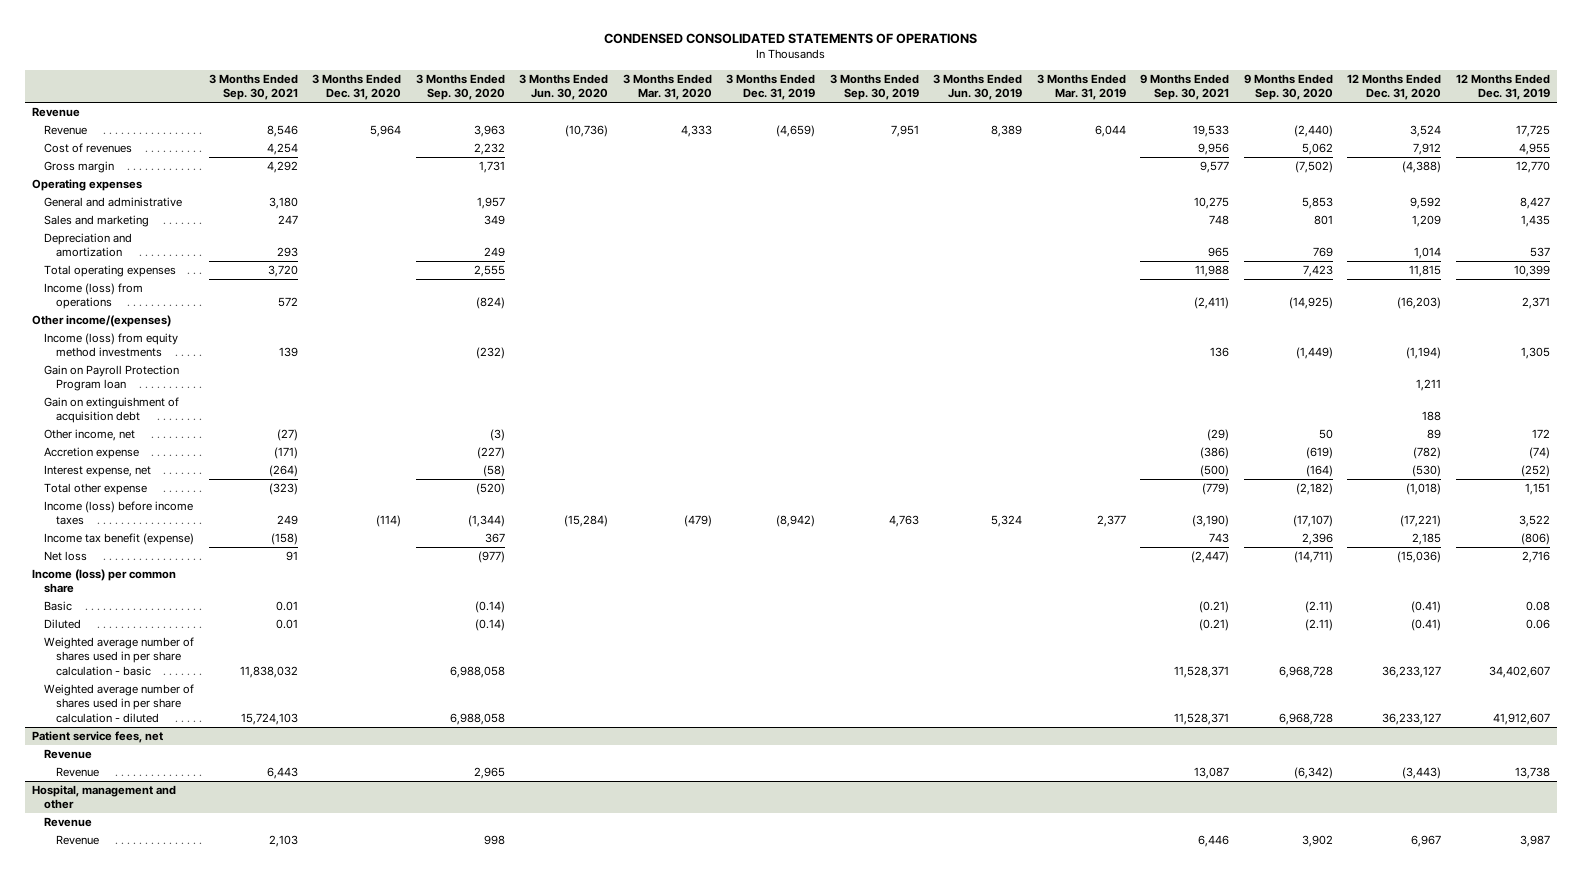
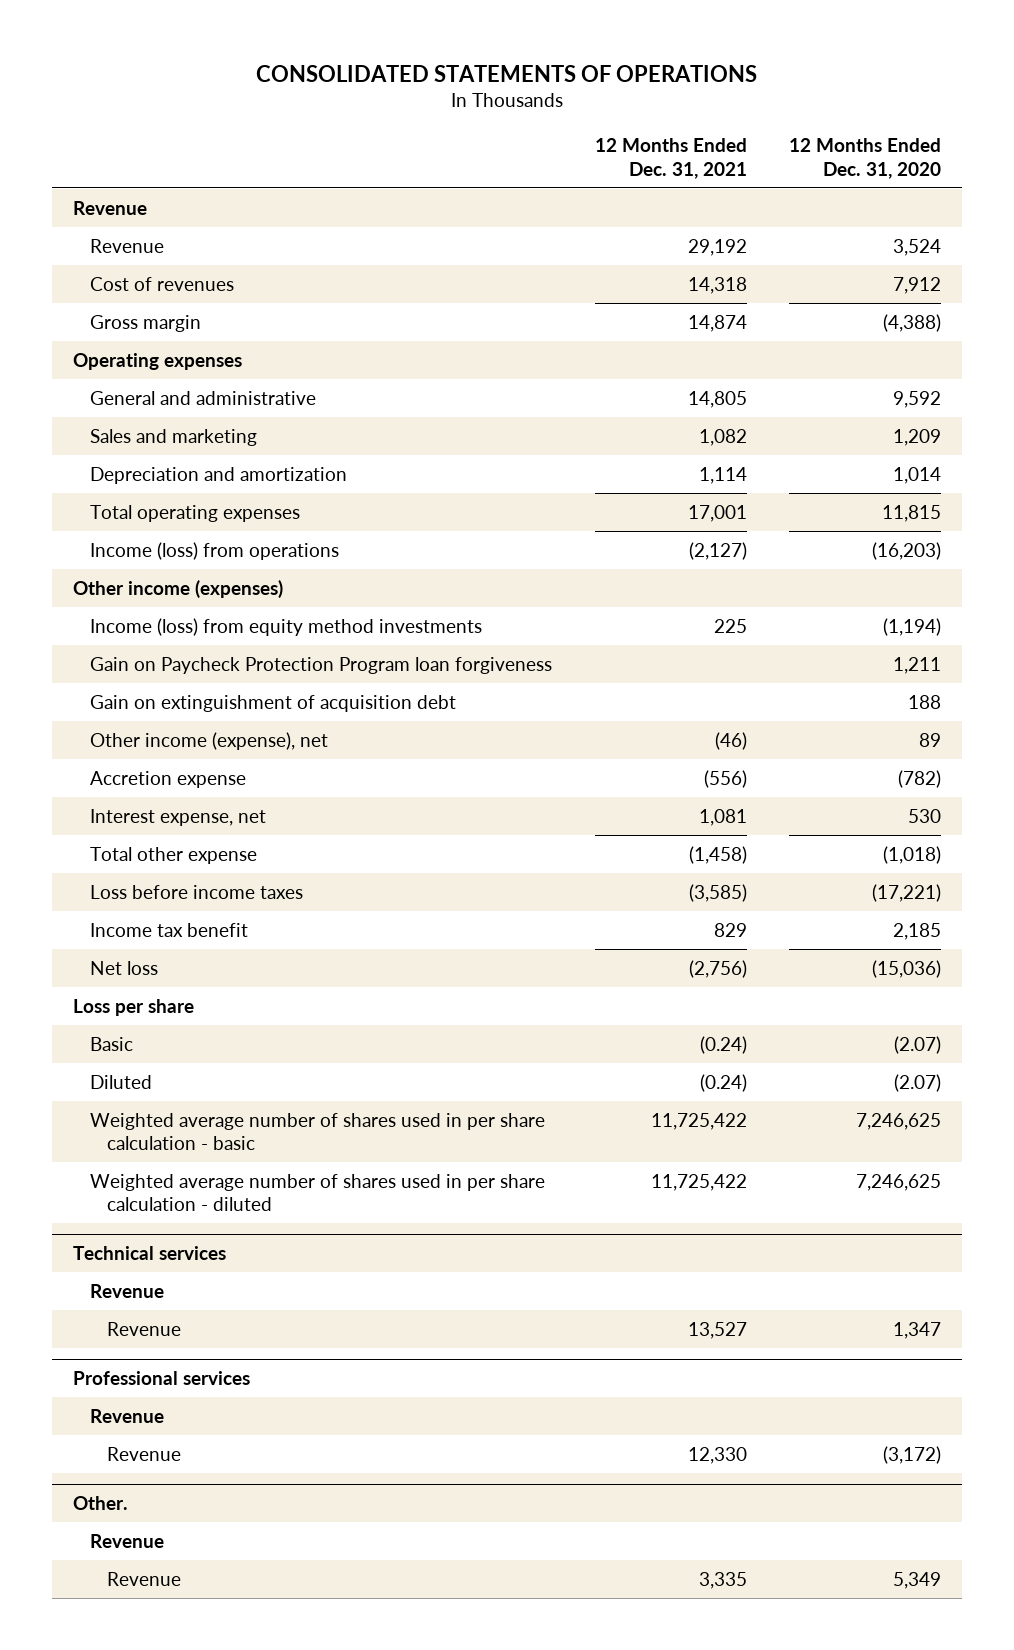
[604,32,978,44] CONDENSED CONSOLIDATED STATEMENTS OF OPERATIONS -> [256,64,758,82] CONSOLIDATED STATEMENTS OF OPERATIONS
[208,73,298,101] 3 Months Ended Sep. 30, 2021 -> none
[312,73,402,101] 3 Months Ended Dec. 31, 2020 -> none
[415,73,505,101] 3 Months Ended Sep. 30, 2020 -> none
[519,73,609,101] 3 Months Ended Jun. 30, 2020 -> none
[622,73,712,101] 3 Months Ended Mar. 31, 2020 -> none
[726,73,816,101] 3 Months Ended Dec. 31, 2019 -> none
[829,73,919,101] 3 Months Ended Sep. 30, 2019 -> none
[933,73,1023,101] 3 Months Ended Jun. 30, 2019 -> none
[1036,73,1126,101] 3 Months Ended Mar. 31, 2019 -> none
[1140,73,1230,101] 9 Months Ended Sep. 30, 2021 -> none
[1243,73,1333,101] 9 Months Ended Sep. 30, 2020 -> none
[1455,73,1550,101] 12 Months Ended Dec. 31, 2019 -> none
none -> [594,138,747,179] 12 Months Ended Dec. 31, 2021
[32,315,172,328] Other income/(expenses) -> [72,579,283,598] Other income (expenses)
[44,365,180,392] Gain on Payroll Protection Program loan -> [89,656,552,674] Gain on Paycheck Protection Program loan forgiveness
[44,429,136,442] Other income, net -> [89,731,328,750] Other income (expense), net
[1412,465,1442,478] (530) -> [908,808,942,823] 530
[44,501,194,526] Income (loss) before income taxes -> [89,884,303,899] Loss before income taxes
[44,533,195,546] Income tax benefit (expense) -> [89,922,248,937] Income tax benefit
[32,731,164,744] Patient service fees, net -> none
[32,569,177,594] Income (loss) per common share -> [72,998,194,1016] Loss per share
[1411,601,1442,614] (0.41) -> [894,1035,942,1054] (2.07)
[1411,619,1442,632] (0.41) -> [894,1073,942,1092] (2.07)
[1382,665,1442,678] 36,233,127 -> [856,1112,942,1130] 7,246,625
[1382,712,1442,725] 36,233,127 -> [856,1173,942,1191] 7,246,625
none -> [72,1246,226,1261] Technical services
[32,785,177,810] Hospital, management and other -> none
[1402,767,1442,780] (3,443) -> [893,1321,942,1339] 1,347
none -> [72,1371,250,1386] Professional services
[1411,835,1442,848] 6,967 -> [883,1445,942,1464] (3,172)
none -> [72,1496,128,1511] Other.
none -> [89,1533,164,1548] Revenue
none -> [106,1571,181,1586] Revenue

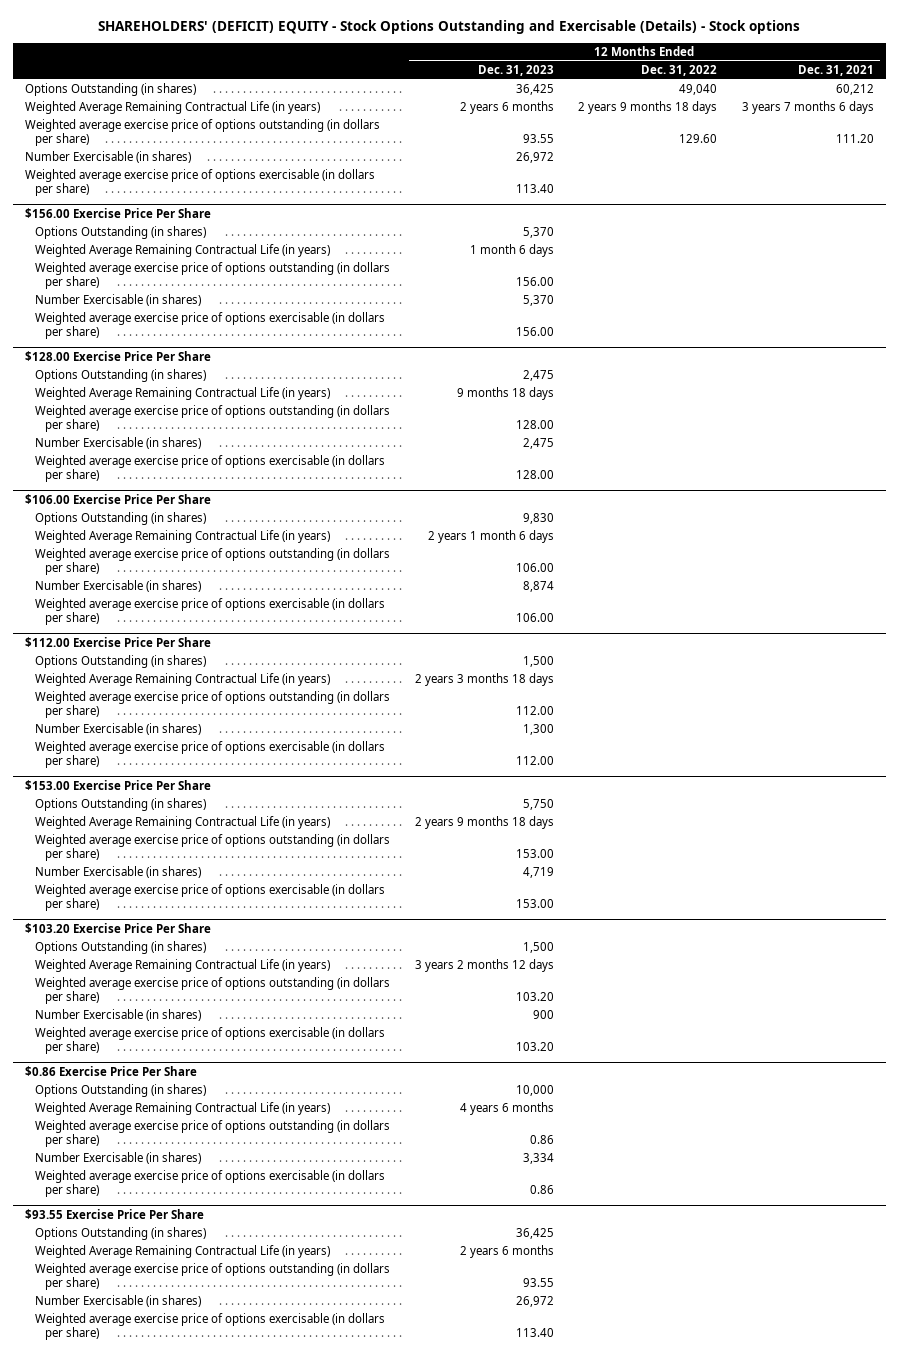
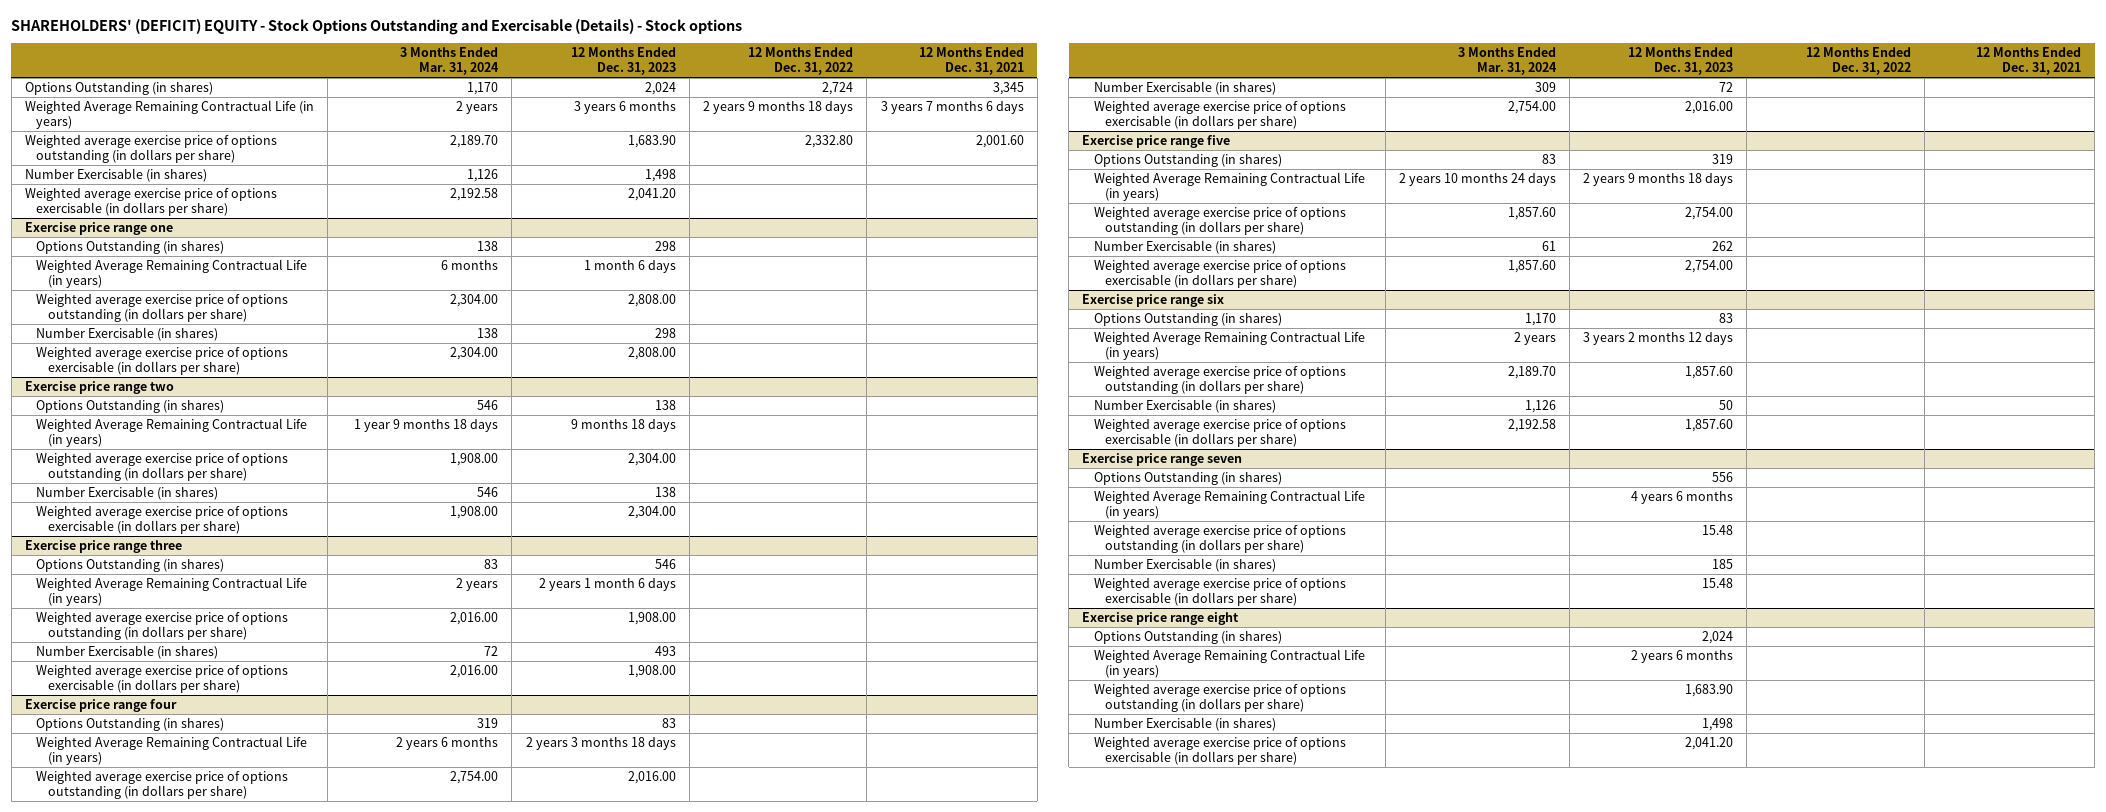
none -> [400,47,500,76] 3 Months Ended Mar. 31, 2024
[515,84,554,96] 36,425 -> [644,82,676,96] 2,024
[679,84,718,96] 49,040 -> [822,82,854,96] 2,724
[835,84,874,96] 60,212 -> [992,82,1024,96] 3,345
[459,101,554,115] 2 years 6 months -> [573,101,676,115] 3 years 6 months
[522,133,554,143] 93.55 -> [627,135,676,149] 1,683.90
[679,133,718,143] 129.60 -> [805,135,854,149] 2,332.80
[835,133,874,143] 111.20 -> [975,135,1024,149] 2,001.60
[515,152,554,164] 26,972 -> [644,169,676,183] 1,498
[515,183,554,193] 113.40 -> [627,188,676,202] 2,041.20
[25,208,212,219] $156.00 Exercise Price Per Share -> [24,222,173,236] Exercise price range one
[522,227,554,239] 5,370 -> [654,241,676,252] 298
[515,276,554,286] 156.00 -> [627,294,676,308] 2,808.00
[522,295,554,307] 5,370 -> [654,328,676,339] 298
[515,326,554,336] 156.00 -> [627,347,676,361] 2,808.00
[25,351,212,362] $128.00 Exercise Price Per Share -> [24,381,174,395] Exercise price range two
[522,370,554,382] 2,475 -> [654,400,676,411] 138
[515,419,554,429] 128.00 -> [627,453,676,467] 2,304.00
[522,438,554,450] 2,475 -> [654,487,676,498] 138
[515,469,554,479] 128.00 -> [627,506,676,520] 2,304.00
[25,494,212,505] $106.00 Exercise Price Per Share -> [24,540,182,554] Exercise price range three
[522,513,554,525] 9,830 -> [654,559,676,570] 546
[515,562,554,572] 106.00 -> [627,612,676,626] 1,908.00
[522,581,554,593] 8,874 -> [654,646,676,657] 493
[515,612,554,622] 106.00 -> [627,665,676,679] 1,908.00
[25,637,212,648] $112.00 Exercise Price Per Share -> [24,699,177,713] Exercise price range four
[522,656,554,668] 1,500 -> [661,718,676,729] 83
[515,705,554,715] 112.00 -> [627,771,676,785] 2,016.00
[522,724,554,736] 1,300 -> [1719,82,1734,93] 72
[515,755,554,765] 112.00 -> [1685,101,1734,115] 2,016.00
[25,780,212,791] $153.00 Exercise Price Per Share -> [1082,135,1231,149] Exercise price range five
[522,799,554,811] 5,750 -> [1712,154,1734,165] 319
[515,848,554,858] 153.00 -> [1685,207,1734,221] 2,754.00
[522,867,554,879] 4,719 -> [1712,241,1734,252] 262
[515,898,554,908] 153.00 -> [1685,260,1734,274] 2,754.00
[25,923,212,934] $103.20 Exercise Price Per Share -> [1082,294,1225,308] Exercise price range six
[522,942,554,954] 1,500 -> [1719,313,1734,324] 83
[515,991,554,1001] 103.20 -> [1685,366,1734,380] 1,857.60
[532,1010,554,1020] 900 -> [1719,400,1734,411] 50
[515,1041,554,1051] 103.20 -> [1685,419,1734,433] 1,857.60
[25,1066,198,1077] $0.86 Exercise Price Per Share -> [1082,453,1243,467] Exercise price range seven
[515,1085,554,1097] 10,000 -> [1712,472,1734,483] 556
[529,1134,554,1144] 0.86 -> [1702,525,1734,536] 15.48
[522,1153,554,1165] 3,334 -> [1712,559,1734,570] 185
[529,1184,554,1194] 0.86 -> [1702,578,1734,589] 15.48
[25,1209,205,1220] $93.55 Exercise Price Per Share -> [1082,612,1240,626] Exercise price range eight
[515,1228,554,1240] 36,425 -> [1702,631,1734,645] 2,024
[522,1277,554,1287] 93.55 -> [1685,684,1734,698] 1,683.90
[515,1296,554,1308] 26,972 -> [1702,718,1734,732] 1,498
[515,1327,554,1337] 113.40 -> [1685,737,1734,751] 2,041.20

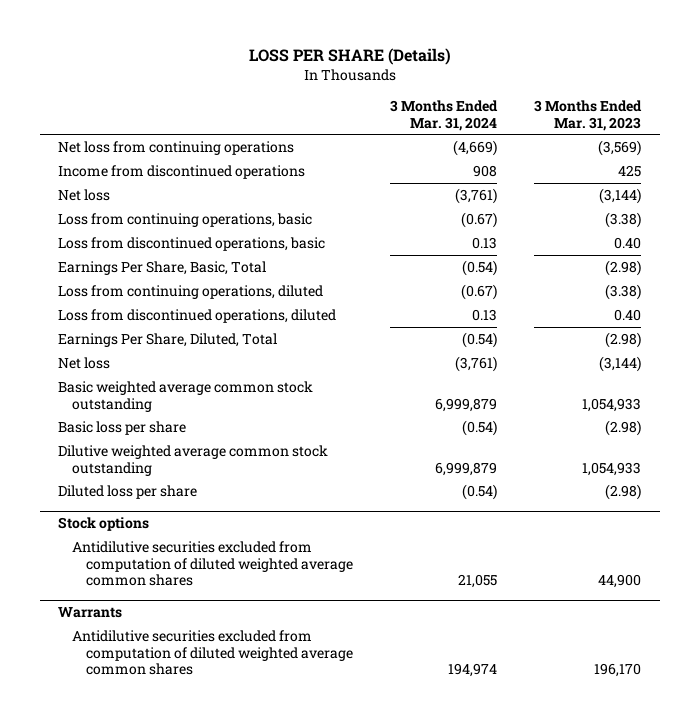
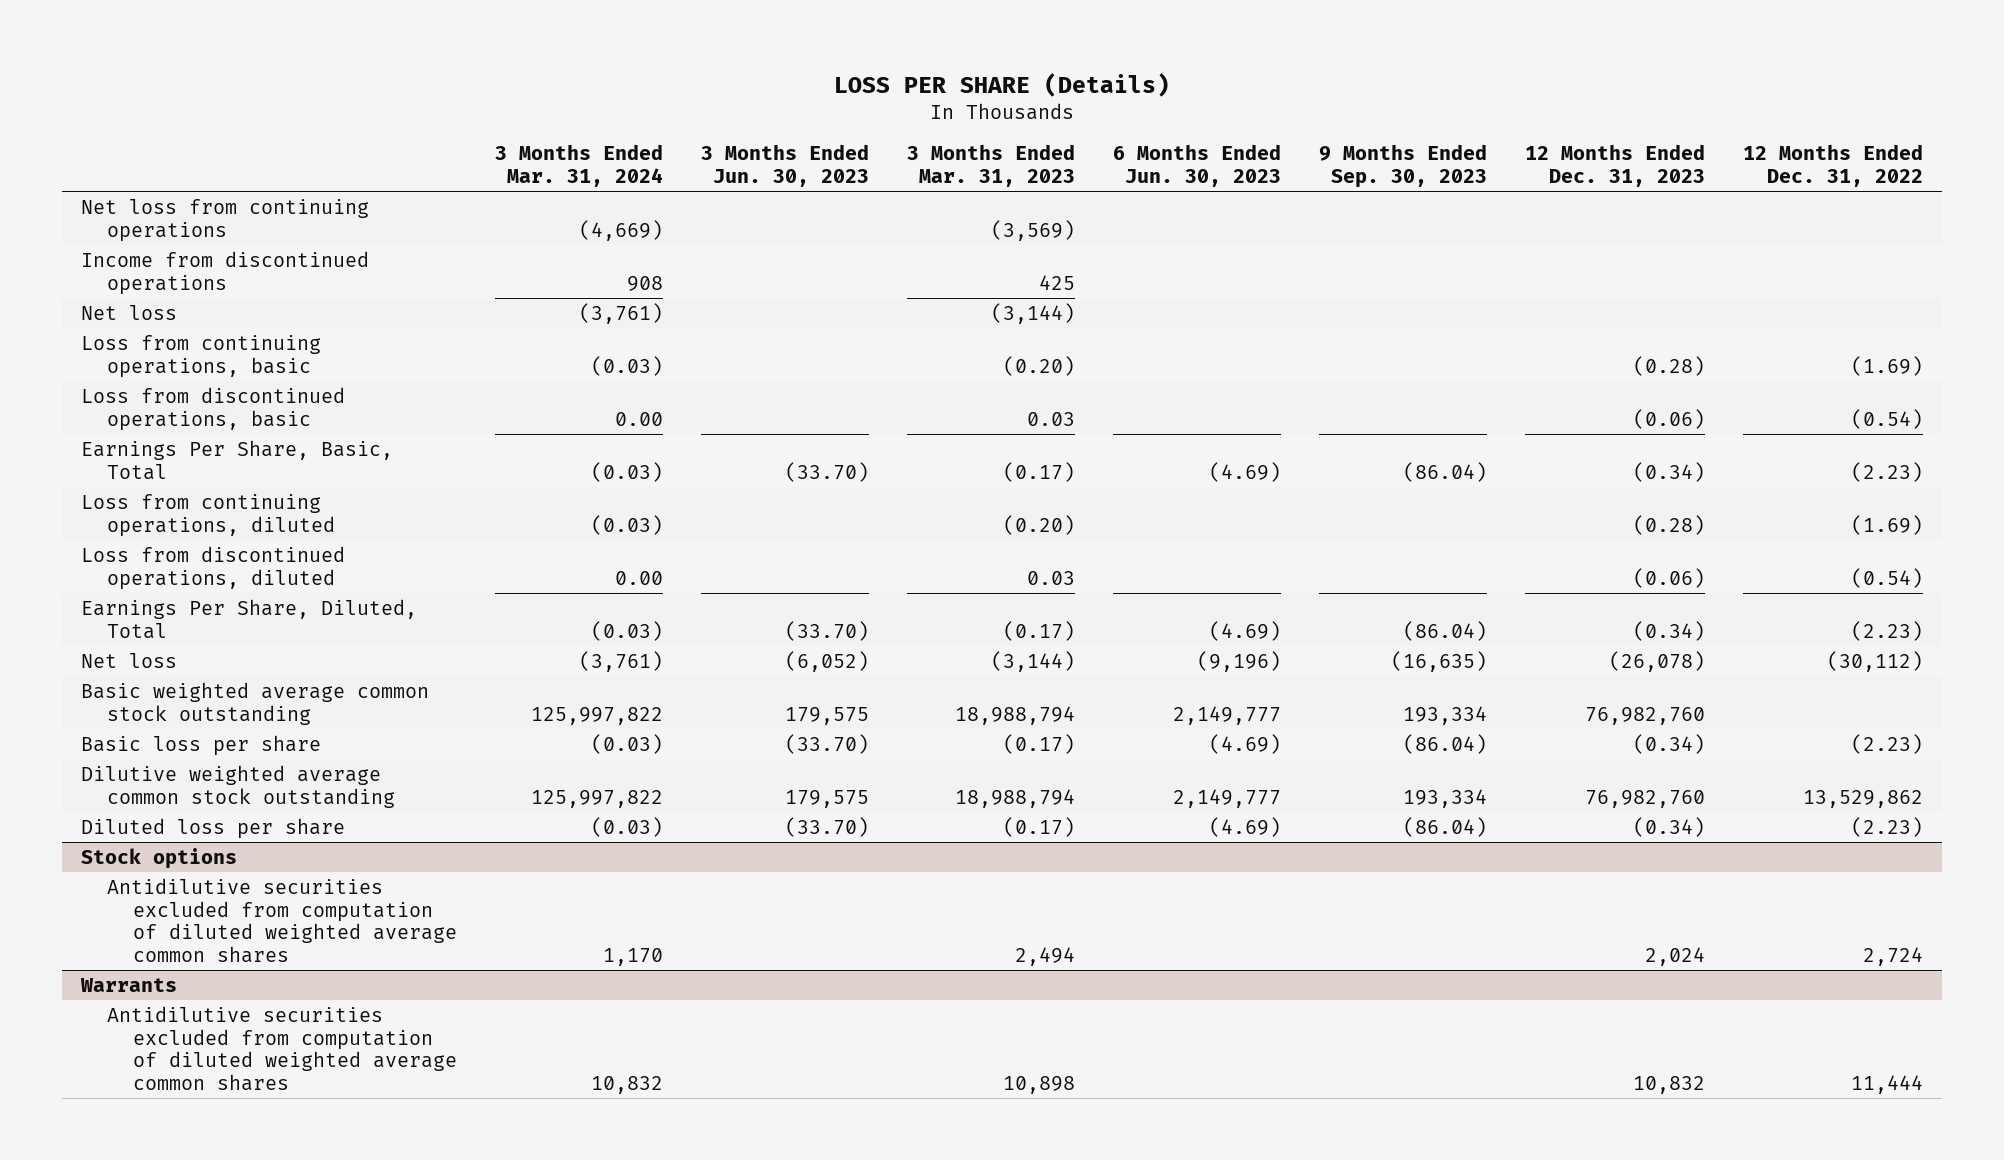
none -> [700,144,869,187] 3 Months Ended Jun. 30, 2023
none -> [1112,144,1281,187] 6 Months Ended Jun. 30, 2023
none -> [1318,144,1487,188] 9 Months Ended Sep. 30, 2023
none -> [1524,144,1705,187] 12 Months Ended Dec. 31, 2023
none -> [1742,144,1923,187] 12 Months Ended Dec. 31, 2022
[461,211,498,228] (0.67) -> [590,355,663,376] (0.03)
[605,211,642,228] (3.38) -> [1002,355,1075,376] (0.20)
[472,236,498,249] 0.13 -> [614,411,663,426] 0.00
[614,236,642,249] 0.40 -> [1026,411,1075,426] 0.03
[462,259,498,276] (0.54) -> [590,461,663,482] (0.03)
[605,259,642,276] (2.98) -> [1002,461,1075,482] (0.17)
[461,283,498,300] (0.67) -> [590,514,663,535] (0.03)
[605,283,642,300] (3.38) -> [1002,514,1075,535] (0.20)
[472,308,498,321] 0.13 -> [614,570,663,585] 0.00
[614,308,642,321] 0.40 -> [1026,570,1075,585] 0.03
[462,331,498,348] (0.54) -> [590,620,663,641] (0.03)
[605,331,642,348] (2.98) -> [1002,620,1075,641] (0.17)
[435,397,498,412] 6,999,879 -> [530,706,663,725] 125,997,822
[582,397,642,412] 1,054,933 -> [954,705,1075,725] 18,988,794
[462,419,498,436] (0.54) -> [590,733,663,754] (0.03)
[605,419,642,436] (2.98) -> [1002,733,1075,754] (0.17)
[435,461,498,476] 6,999,879 -> [530,789,663,808] 125,997,822
[582,461,642,476] 1,054,933 -> [954,788,1075,808] 18,988,794
[462,483,498,500] (0.54) -> [590,816,663,837] (0.03)
[605,483,642,500] (2.98) -> [1002,816,1075,837] (0.17)
[458,574,498,589] 21,055 -> [602,947,663,966] 1,170
[598,574,642,589] 44,900 -> [1014,946,1075,966] 2,494
[448,663,498,678] 194,974 -> [590,1075,663,1094] 10,832
[594,663,642,678] 196,170 -> [1002,1075,1075,1094] 10,898

